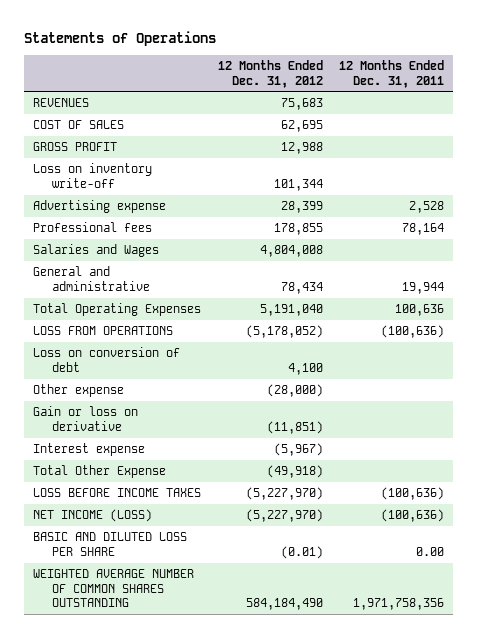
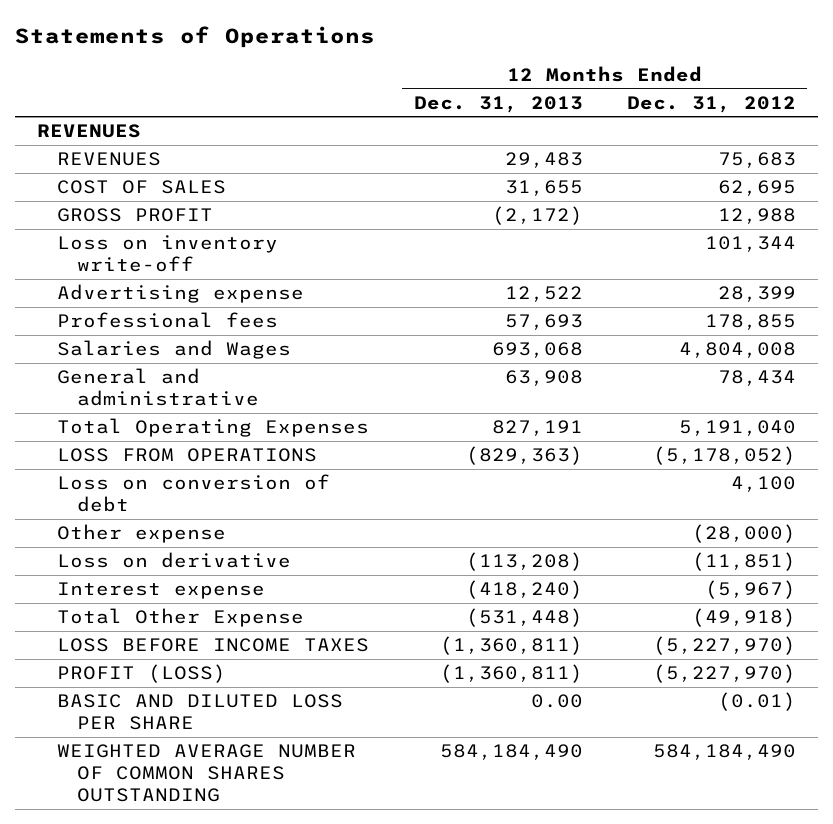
[339,60,445,88] 12 Months Ended Dec. 31, 2011 -> none
none -> [413,95,583,113] Dec. 31, 2013
none -> [37,124,142,139] REVENUES
[32,406,138,431] Gain or loss on derivative -> [57,552,292,569] Loss on derivative
[32,509,152,523] NET INCOME (LOSS) -> [57,664,227,684] PROFIT (LOSS)

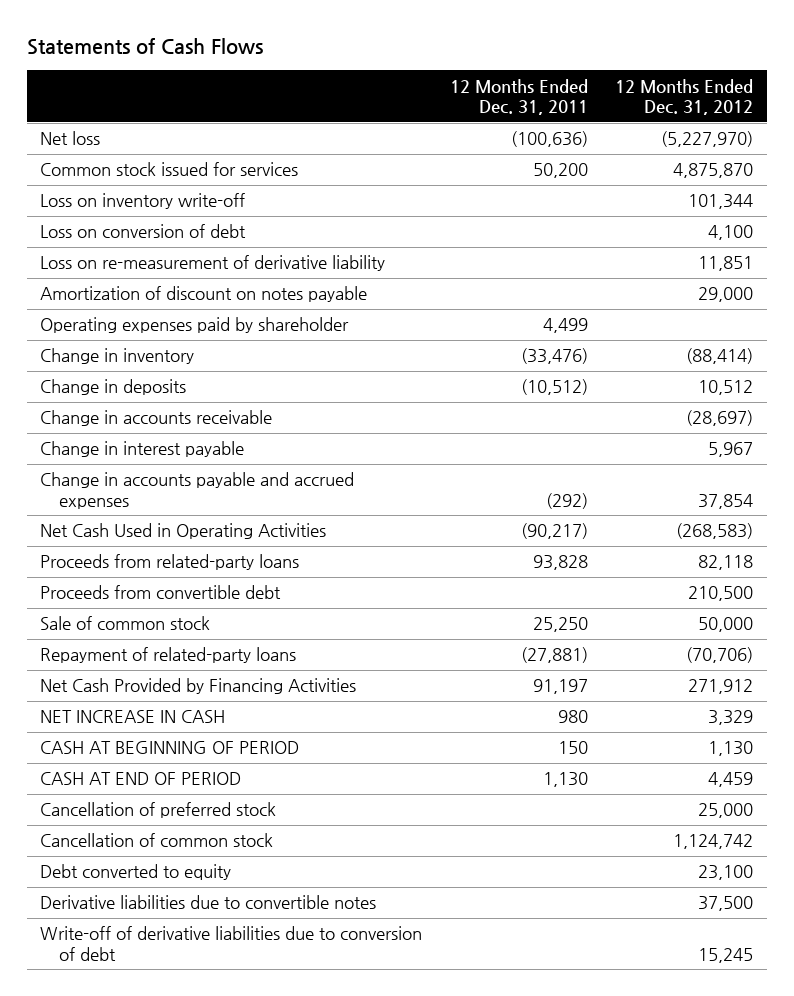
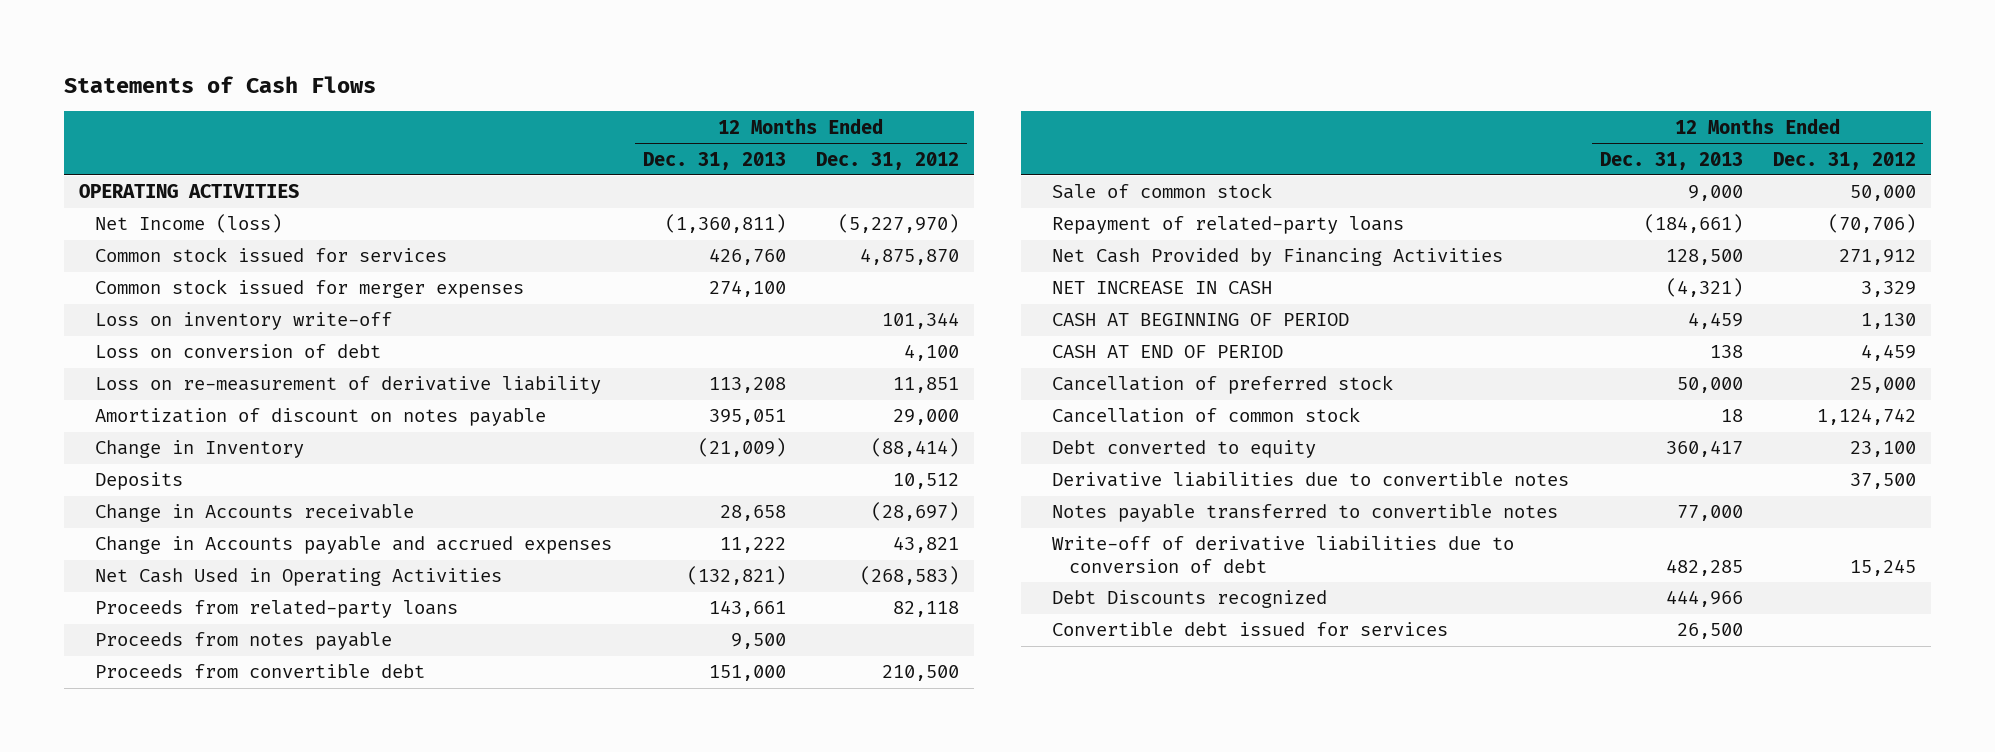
[449,78,588,116] 12 Months Ended Dec. 31, 2011 -> none
none -> [642,151,786,170] Dec. 31, 2013
none -> [78,184,299,199] OPERATING ACTIVITIES
[40,131,101,146] Net loss -> [95,214,283,234] Net Income (loss)
none -> [95,279,525,299] Common stock issued for merger expenses
[40,317,350,334] Operating expenses paid by shareholder -> none
[40,441,245,458] Change in interest payable -> none
[40,348,195,365] Change in inventory -> [95,440,305,459] Change in Inventory
[40,379,187,396] Change in deposits -> [95,472,184,491] Deposits
[40,410,273,427] Change in accounts receivable -> [95,504,415,523] Change in Accounts receivable
[40,472,355,509] Change in accounts payable and accrued expenses -> [95,536,613,555] Change in Accounts payable and accrued expenses
[698,493,754,509] 37,854 -> [893,536,960,554] 43,821
none -> [95,632,393,651] Proceeds from notes payable
none -> [1052,504,1559,523] Notes payable transferred to convertible notes
none -> [1052,590,1328,609] Debt Discounts recognized
none -> [1052,622,1449,637] Convertible debt issued for services

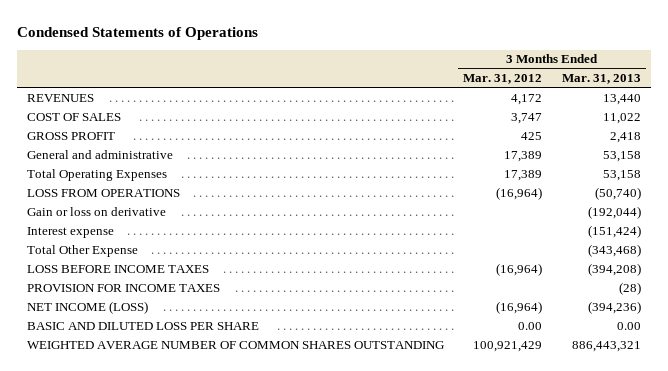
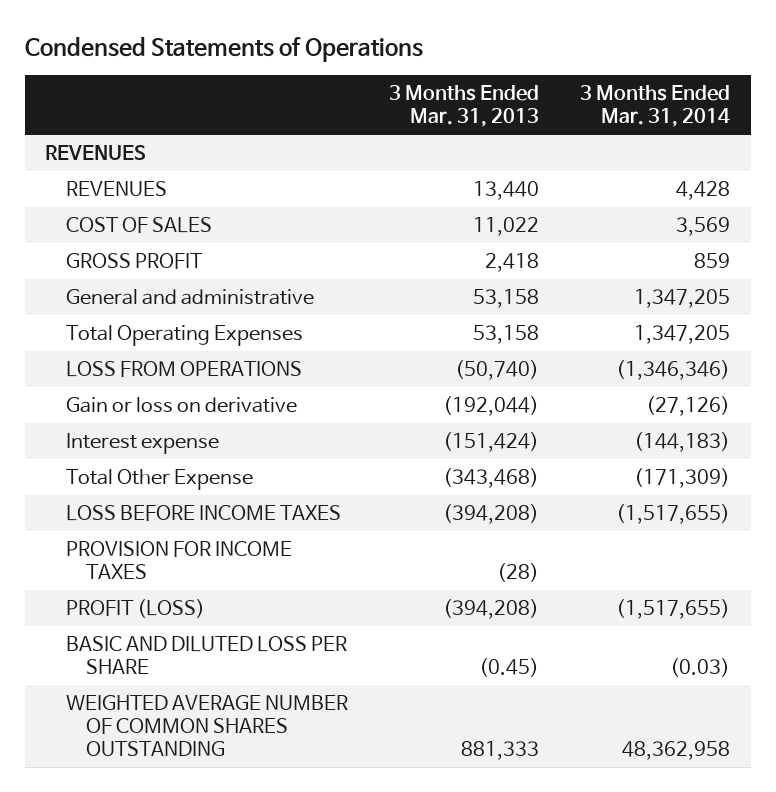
[463,74,543,85] Mar. 31, 2012 -> none
none -> [580,85,731,128] 3 Months Ended Mar. 31, 2014
none -> [45,145,147,161] REVENUES
[26,300,148,314] NET INCOME (LOSS) -> none
none -> [65,599,205,619] PROFIT (LOSS)
[616,321,641,330] 0.00 -> [478,658,539,678] (0.45)
[571,340,641,352] 886,443,321 -> [460,741,539,761] 881,333

